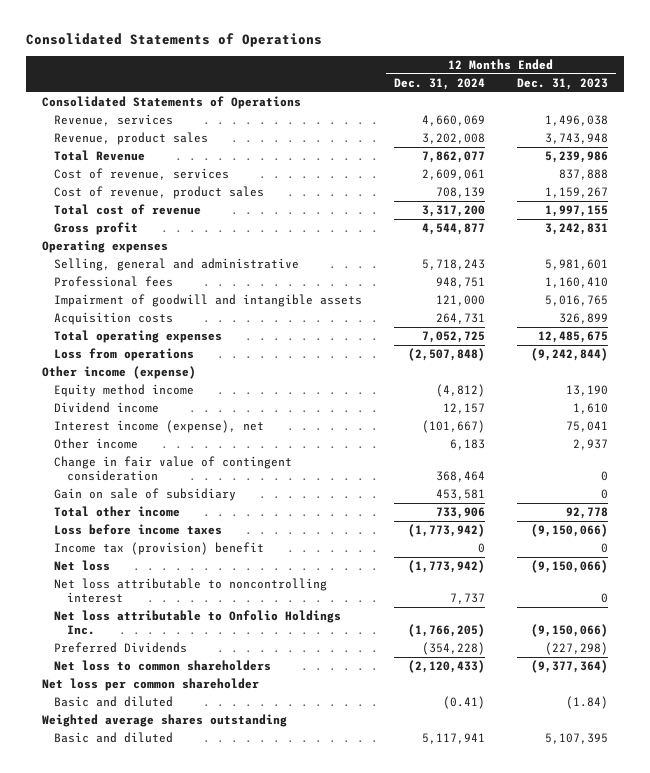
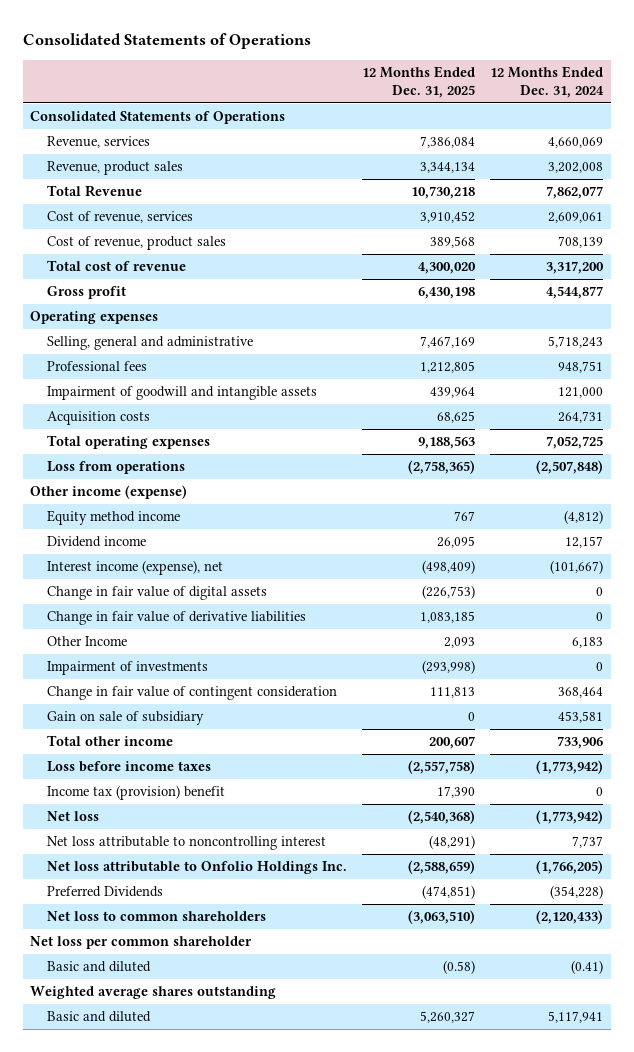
[517,77,609,90] Dec. 31, 2023 -> none
none -> [362,66,476,98] 12 Months Ended Dec. 31, 2025
none -> [47,586,268,601] Change in fair value of digital assets
none -> [47,611,307,626] Change in fair value of derivative liabilities
[54,438,139,450] Other income -> [47,636,128,647] Other Income
none -> [47,661,209,676] Impairment of investments

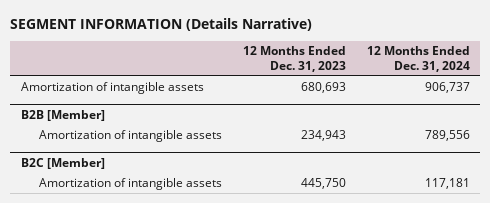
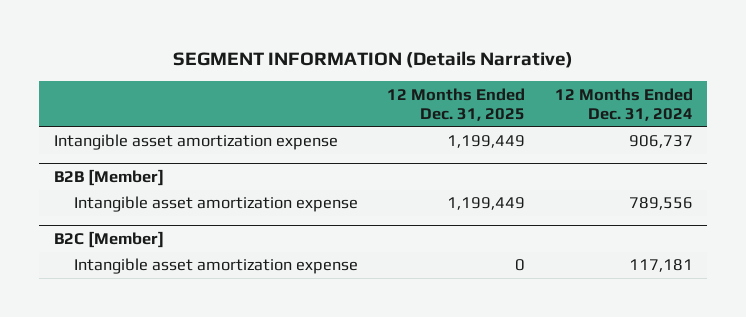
[242,46,346,72] 12 Months Ended Dec. 31, 2023 -> none
none -> [387,87,526,121] 12 Months Ended Dec. 31, 2025
[20,82,204,95] Amortization of intangible assets -> [53,134,338,151] Intangible asset amortization expense
[38,130,222,143] Amortization of intangible assets -> [73,196,358,213] Intangible asset amortization expense
[38,178,222,191] Amortization of intangible assets -> [73,258,358,275] Intangible asset amortization expense

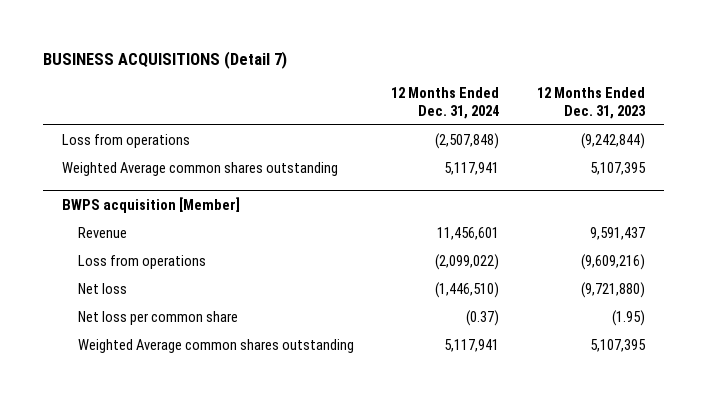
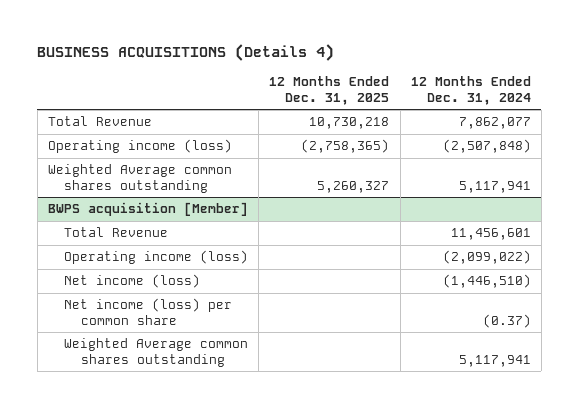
[42,51,287,70] BUSINESS ACQUISITIONS (Detail 7) -> [37,44,335,62] BUSINESS ACQUISITIONS (Details 4)
[536,87,646,120] 12 Months Ended Dec. 31, 2023 -> none
none -> [269,76,390,105] 12 Months Ended Dec. 31, 2025
none -> [47,116,152,127] Total Revenue
[61,133,190,148] Loss from operations -> [47,139,232,154] Operating income (loss)
[77,226,127,238] Revenue -> [64,227,169,238] Total Revenue
[77,254,206,269] Loss from operations -> [64,250,249,265] Operating income (loss)
[77,282,127,294] Net loss -> [64,274,201,289] Net income (loss)
[77,310,238,325] Net loss per common share -> [64,298,233,325] Net income (loss) per common share

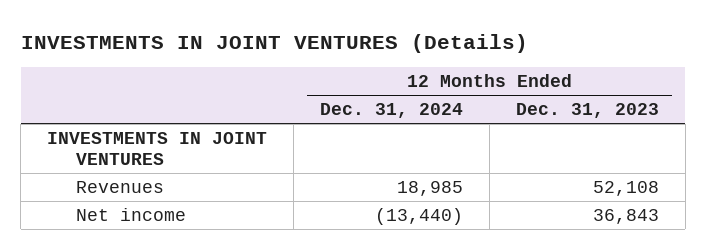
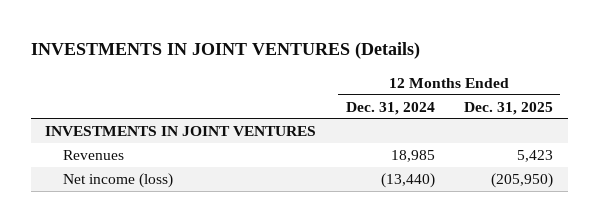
[516,103,660,119] Dec. 31, 2023 -> none
none -> [464,101,554,115] Dec. 31, 2025
[75,208,186,222] Net income -> [63,173,174,189] Net income (loss)

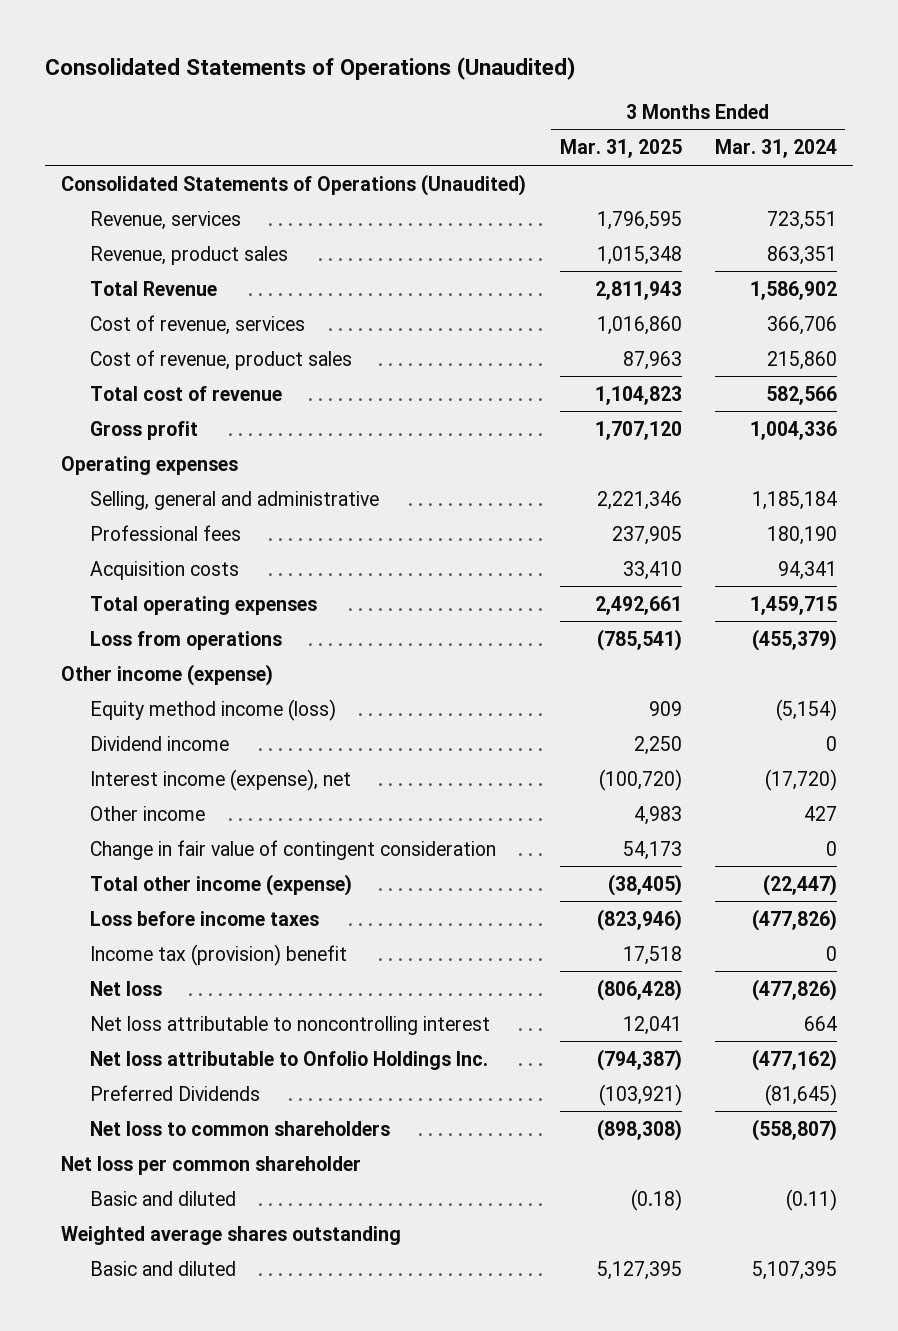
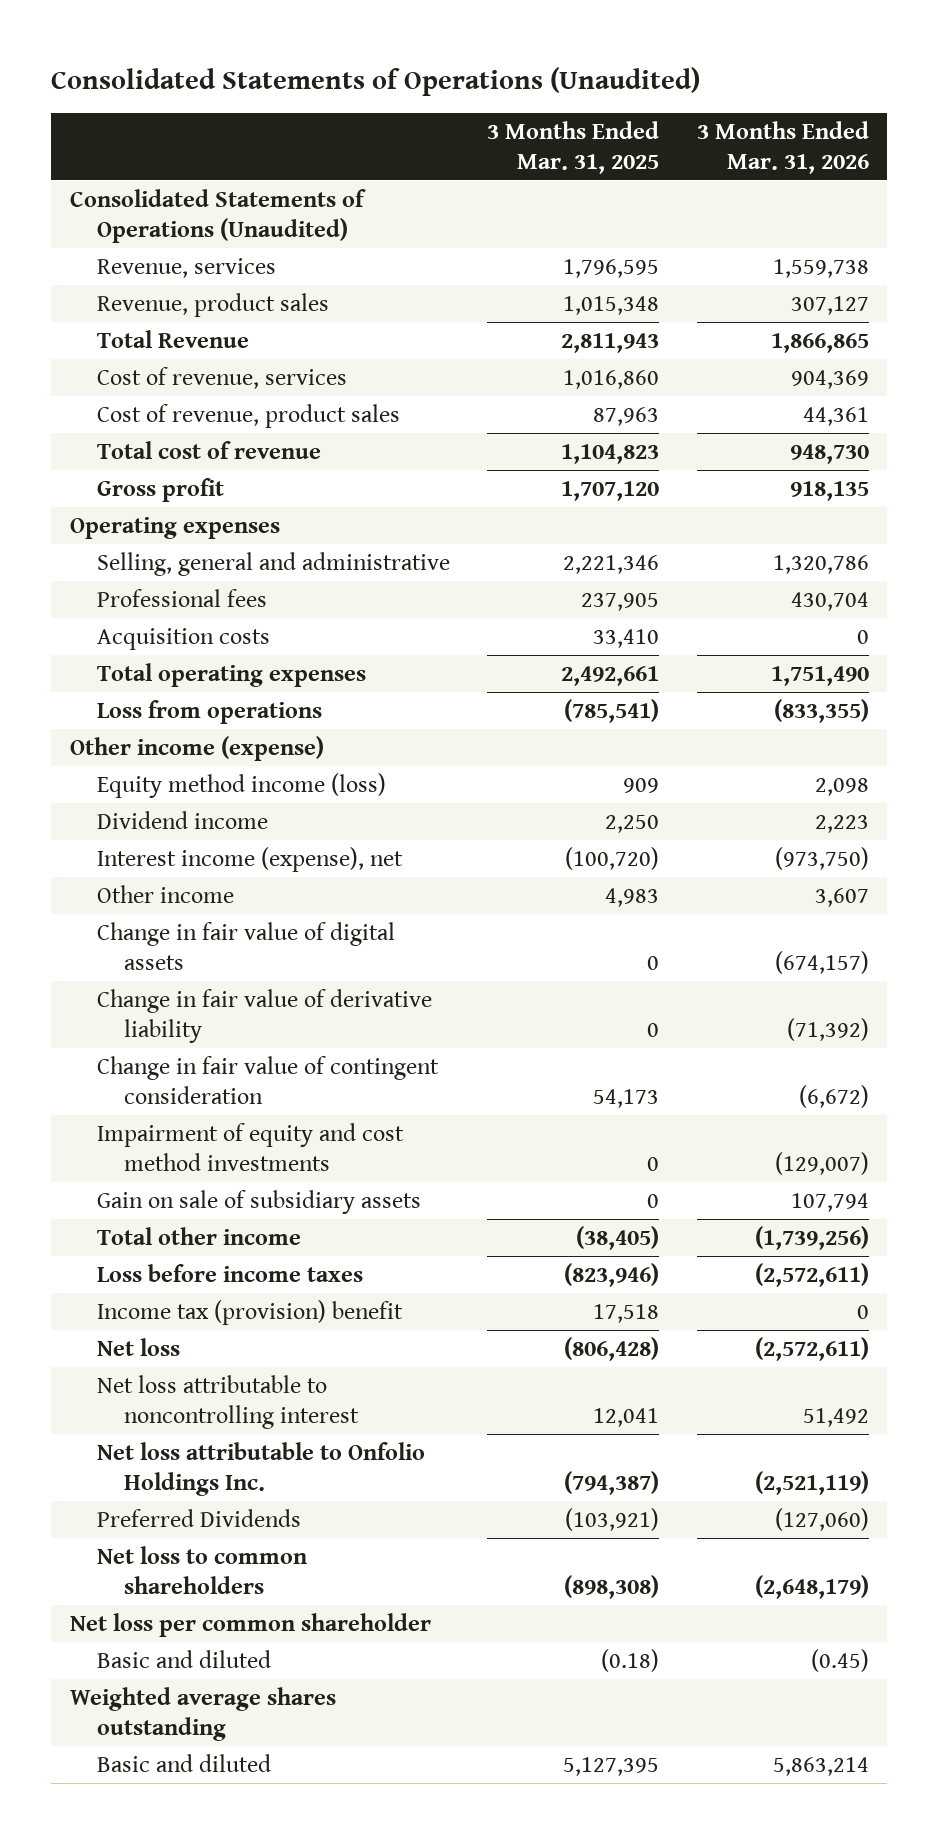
[714,139,837,159] Mar. 31, 2024 -> none
none -> [696,120,869,174] 3 Months Ended Mar. 31, 2026
none -> [96,922,395,970] Change in fair value of digital assets
none -> [96,989,432,1043] Change in fair value of derivative liability
none -> [96,1123,404,1171] Impairment of equity and cost method investments
none -> [96,1190,421,1215] Gain on sale of subsidiary assets
[90,873,353,896] Total other income (expense) -> [96,1227,301,1246] Total other income

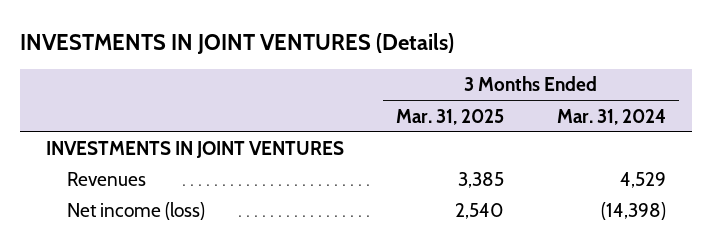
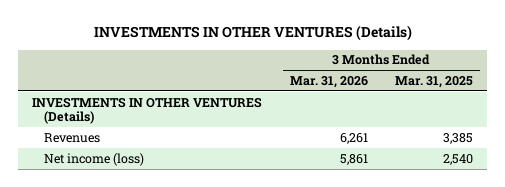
[19,32,454,54] INVESTMENTS IN JOINT VENTURES (Details) -> [93,25,412,42] INVESTMENTS IN OTHER VENTURES (Details)
[556,108,666,125] Mar. 31, 2024 -> none
none -> [289,76,368,89] Mar. 31, 2026
[46,141,345,159] INVESTMENTS IN JOINT VENTURES -> [32,96,263,124] INVESTMENTS IN OTHER VENTURES (Details)

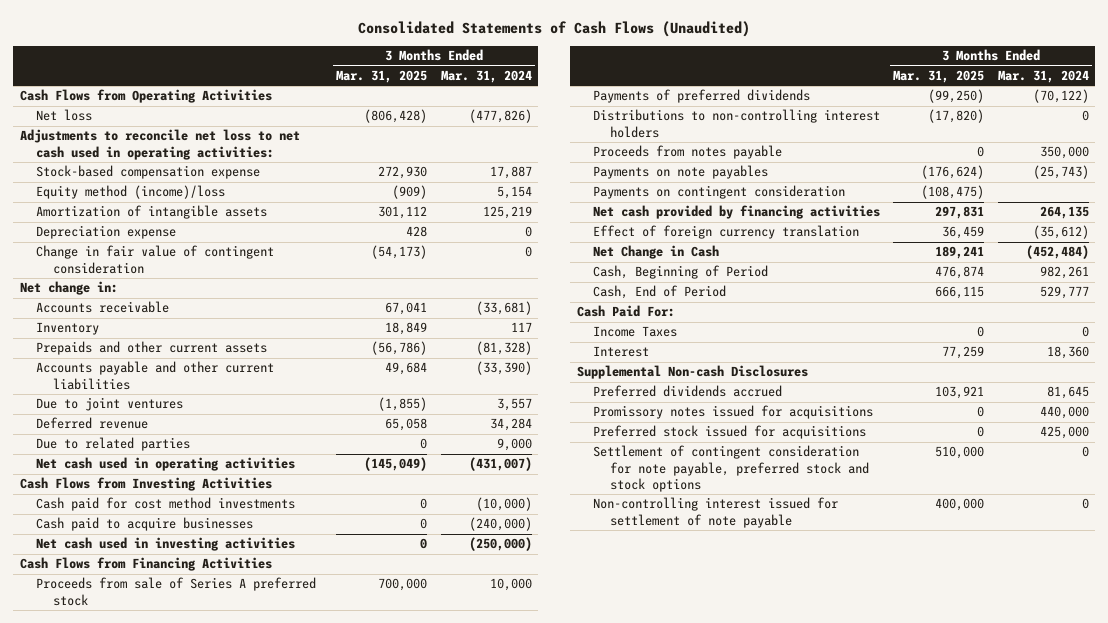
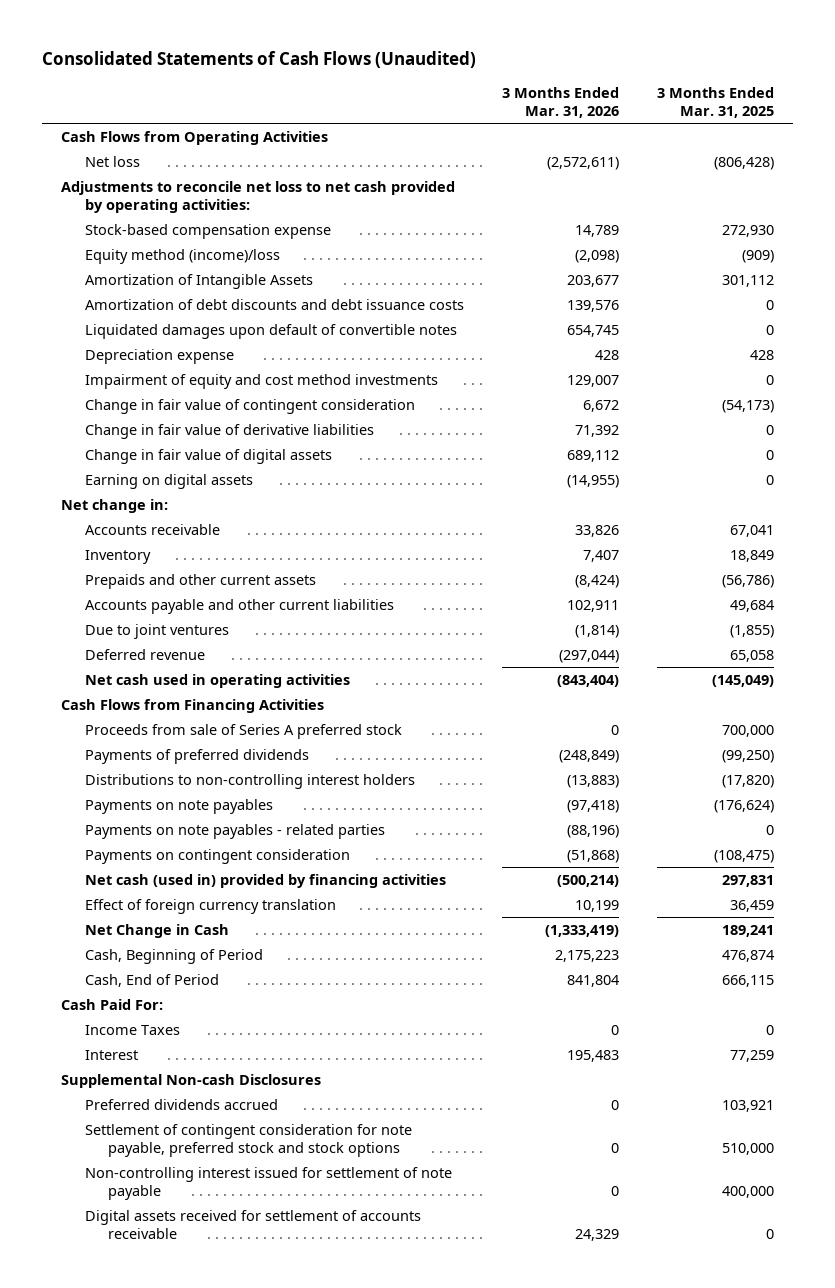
[440,70,532,84] Mar. 31, 2024 -> none
none -> [501,86,619,118] 3 Months Ended Mar. 31, 2026
[19,129,300,160] Adjustments to reconcile net loss to net cash used in operating activities: -> [61,180,456,214] Adjustments to reconcile net loss to net cash provided by operating activities:
[36,205,268,220] Amortization of intangible assets -> [84,273,313,289] Amortization of Intangible Assets
none -> [84,298,464,310] Amortization of debt discounts and debt issuance costs
none -> [84,323,457,339] Liquidated damages upon default of convertible notes
none -> [84,373,438,389] Impairment of equity and cost method investments
none -> [84,423,374,439] Change in fair value of derivative liabilities
none -> [84,448,332,464] Change in fair value of digital assets
none -> [84,473,253,489] Earning on digital assets
[36,437,191,452] Due to related parties -> none
[19,477,272,492] Cash Flows from Investing Activities -> none
[36,497,296,512] Cash paid for cost method investments -> none
[36,517,254,532] Cash paid to acquire businesses -> none
[36,537,296,552] Net cash used in investing activities -> none
[593,145,783,160] Proceeds from notes payable -> none
none -> [84,823,385,839] Payments on note payables - related parties
[593,205,881,220] Net cash provided by financing activities -> [84,873,446,888] Net cash (used in) provided by financing activities
[593,405,874,420] Promissory notes issued for acquisitions -> none
[593,425,867,440] Preferred stock issued for acquisitions -> none
none -> [84,1209,421,1240] Digital assets received for settlement of accounts receivable

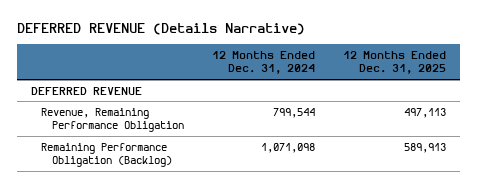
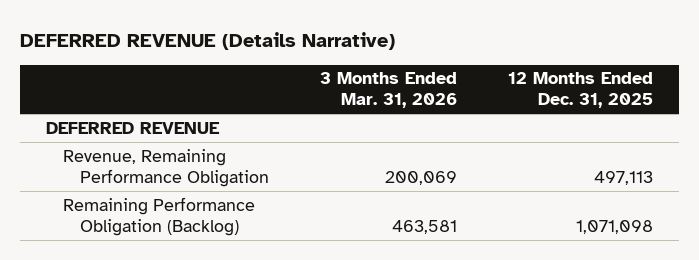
[211,50,315,75] 12 Months Ended Dec. 31, 2024 -> none
none -> [320,72,458,109] 3 Months Ended Mar. 31, 2026
[403,142,446,153] 589,913 -> [576,219,654,234] 1,071,098

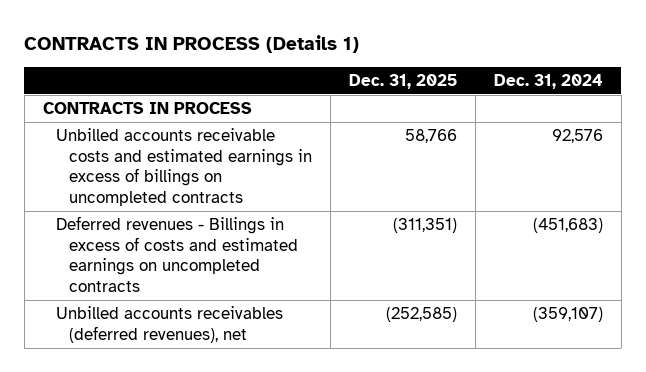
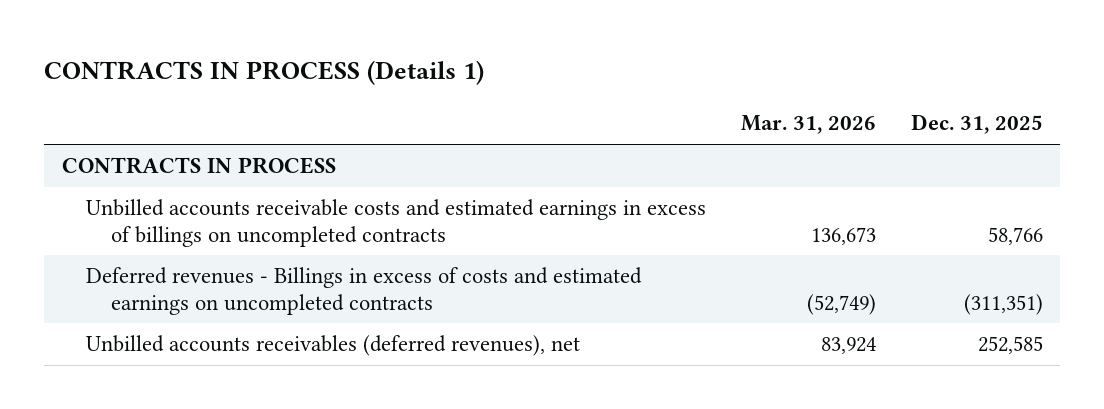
[493,73,603,89] Dec. 31, 2024 -> none
none -> [740,115,876,135] Mar. 31, 2026
[385,307,457,323] (252,585) -> [977,336,1043,355] 252,585

